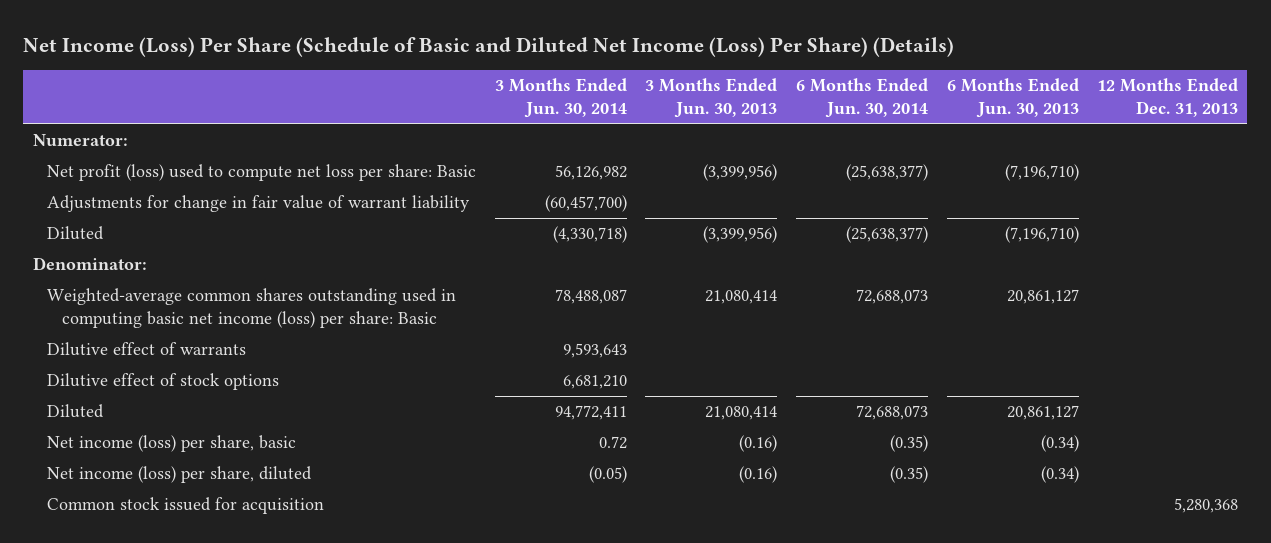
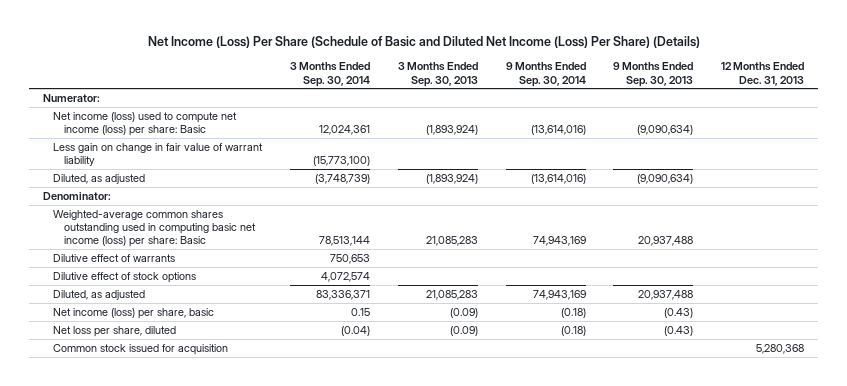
[494,77,627,119] 3 Months Ended Jun. 30, 2014 -> none
[645,77,778,119] 3 Months Ended Jun. 30, 2013 -> none
[796,77,929,119] 6 Months Ended Jun. 30, 2014 -> none
[946,77,1079,119] 6 Months Ended Jun. 30, 2013 -> none
none -> [290,62,371,87] 3 Months Ended Sep. 30, 2014
none -> [397,62,478,87] 3 Months Ended Sep. 30, 2013
none -> [505,62,586,87] 9 Months Ended Sep. 30, 2014
none -> [613,62,694,87] 9 Months Ended Sep. 30, 2013
[47,164,477,182] Net profit (loss) used to compute net loss per share: Basic -> [53,111,238,137] Net income (loss) used to compute net income (loss) per share: Basic
[47,195,471,213] Adjustments for change in fair value of warrant liability -> [53,142,264,167] Less gain on change in fair value of warrant liability
[47,226,105,241] Diluted -> [53,173,146,184] Diluted, as adjusted
[47,404,105,419] Diluted -> [53,289,146,300] Diluted, as adjusted
[47,466,313,484] Net income (loss) per share, diluted -> [53,325,177,337] Net loss per share, diluted

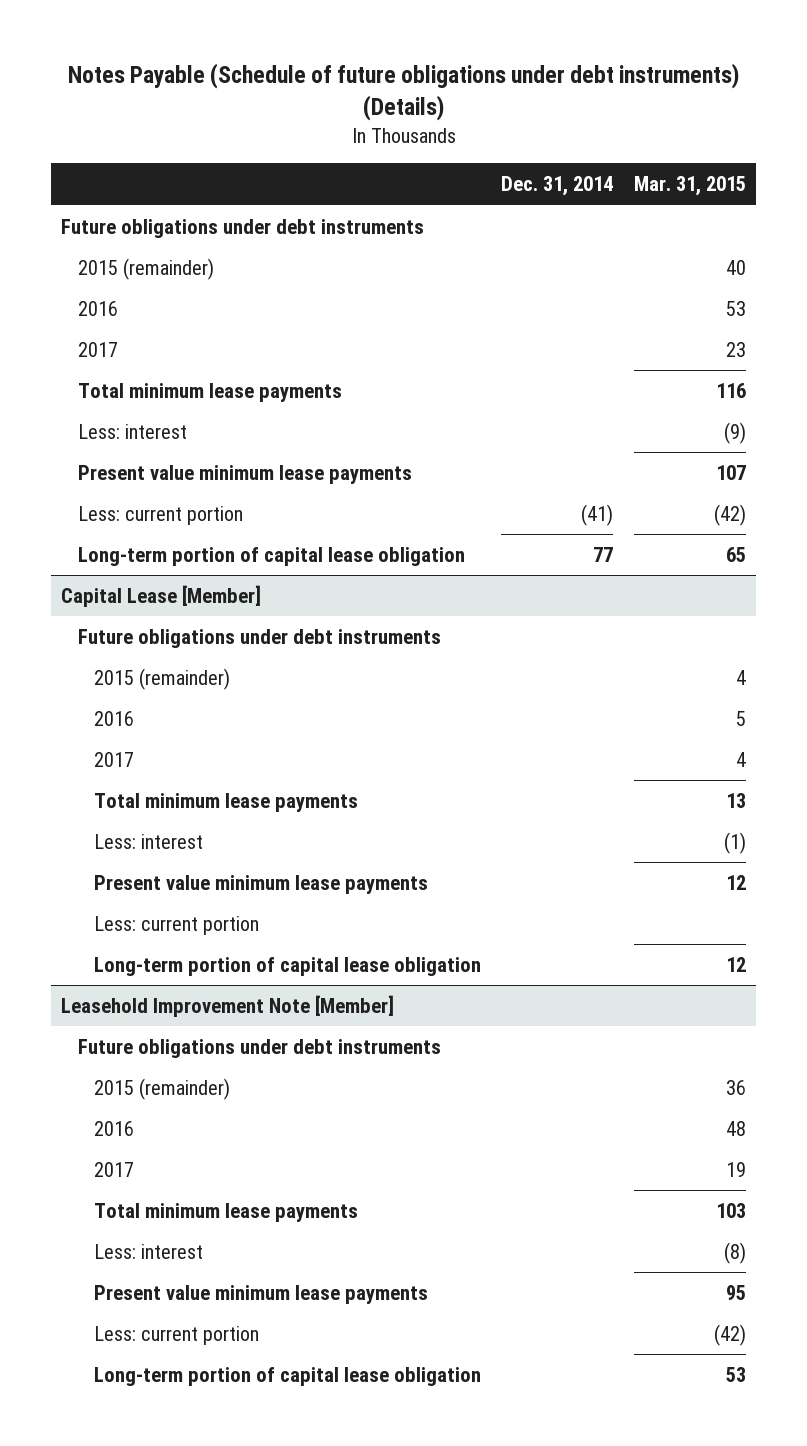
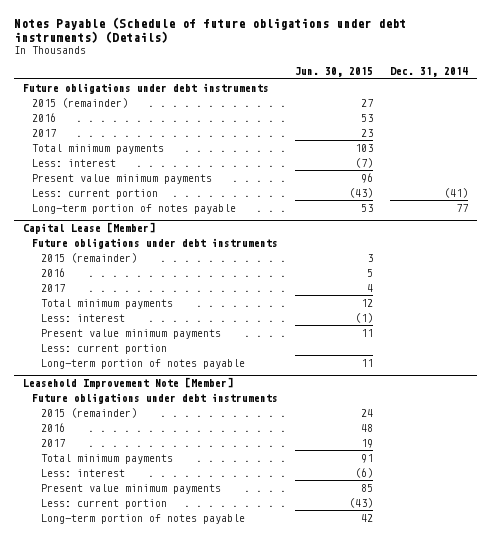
[634,176,747,197] Mar. 31, 2015 -> none
none -> [294,67,373,78] Jun. 30, 2015
[77,382,342,402] Total minimum lease payments -> [31,143,164,154] Total minimum payments
[77,464,412,484] Present value minimum lease payments -> [31,173,212,184] Present value minimum payments
[77,546,465,566] Long-term portion of capital lease obligation -> [31,203,236,214] Long-term portion of notes payable
[93,792,358,812] Total minimum lease payments -> [40,298,173,309] Total minimum payments
[93,874,428,894] Present value minimum lease payments -> [40,328,221,339] Present value minimum payments
[93,956,481,976] Long-term portion of capital lease obligation -> [40,358,245,369] Long-term portion of notes payable
[93,1202,358,1222] Total minimum lease payments -> [40,453,173,464] Total minimum payments
[93,1284,428,1304] Present value minimum lease payments -> [40,483,221,494] Present value minimum payments
[93,1366,481,1386] Long-term portion of capital lease obligation -> [40,513,245,524] Long-term portion of notes payable

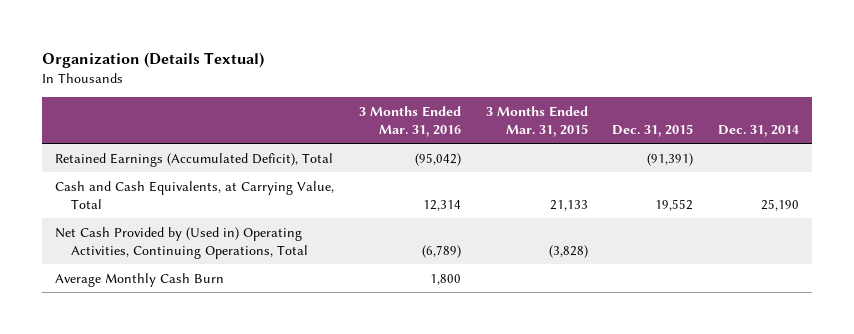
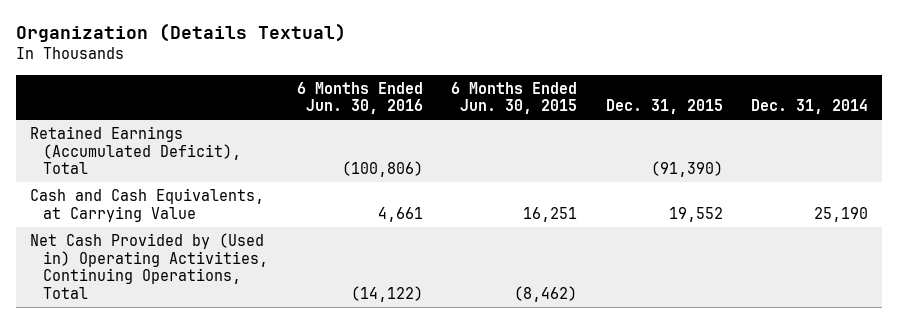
[358,106,461,137] 3 Months Ended Mar. 31, 2016 -> none
[485,106,588,137] 3 Months Ended Mar. 31, 2015 -> none
none -> [296,81,423,115] 6 Months Ended Jun. 30, 2016
none -> [451,81,578,115] 6 Months Ended Jun. 30, 2015
[647,152,694,166] (91,391) -> [650,161,723,178] (91,390)
[54,180,334,209] Cash and Cash Equivalents, at Carrying Value, Total -> [29,187,264,222] Cash and Cash Equivalents, at Carrying Value
[54,272,224,287] Average Monthly Cash Burn -> none

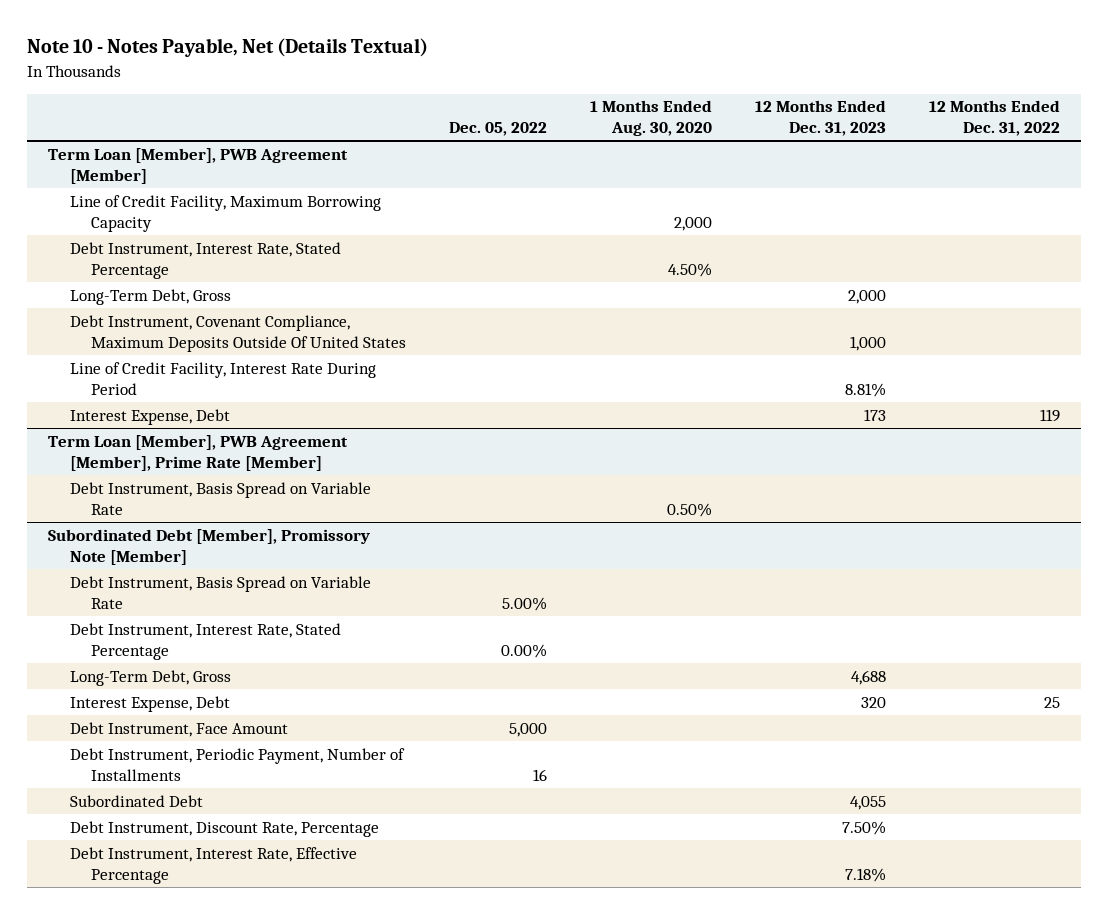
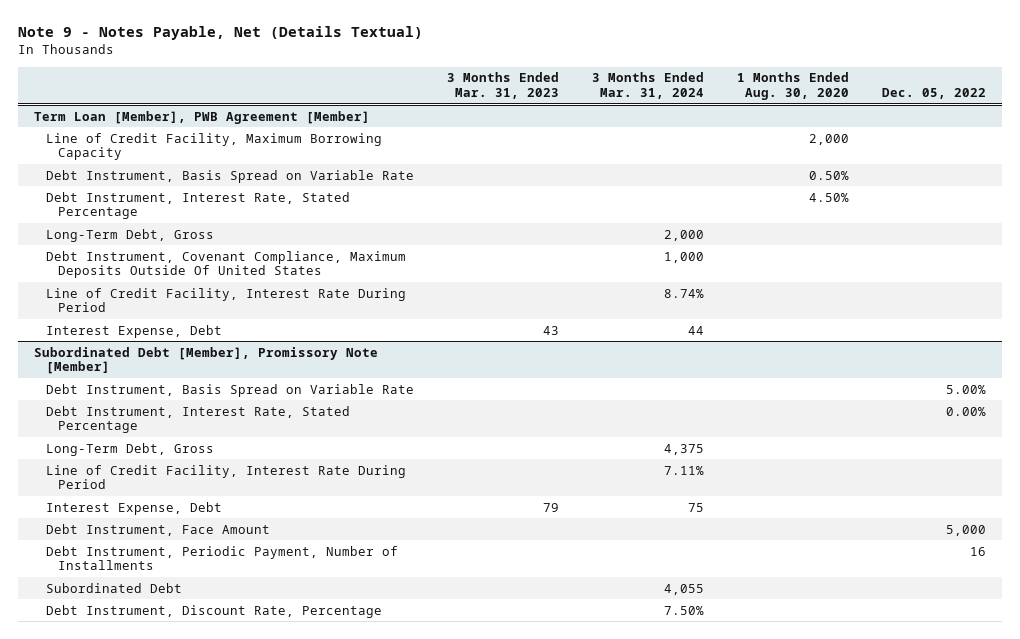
[26,38,428,58] Note 10 - Notes Payable, Net (Details Textual) -> [17,26,423,41] Note 9 - Notes Payable, Net (Details Textual)
[754,100,886,137] 12 Months Ended Dec. 31, 2023 -> none
[928,100,1060,137] 12 Months Ended Dec. 31, 2022 -> none
none -> [446,72,559,99] 3 Months Ended Mar. 31, 2023
none -> [591,72,704,99] 3 Months Ended Mar. 31, 2024
none -> [45,169,414,183] Debt Instrument, Basis Spread on Variable Rate
[48,434,349,471] Term Loan [Member], PWB Agreement [Member], Prime Rate [Member] -> none
[69,481,371,515] Debt Instrument, Basis Spread on Variable Rate -> none
none -> [45,464,406,490] Line of Credit Facility, Interest Rate During Period
[69,846,357,884] Debt Instrument, Interest Rate, Effective Percentage -> none

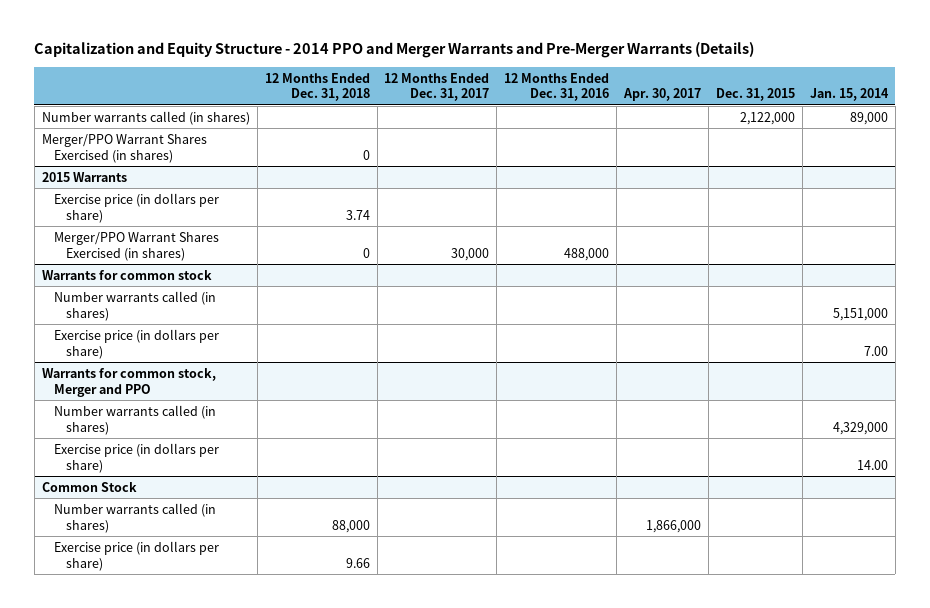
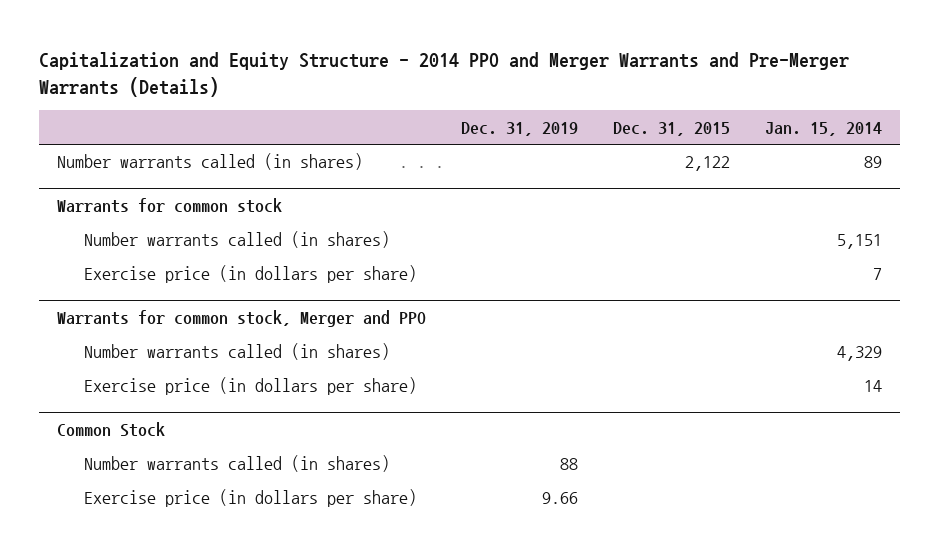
[264,72,370,102] 12 Months Ended Dec. 31, 2018 -> none
[384,72,490,102] 12 Months Ended Dec. 31, 2017 -> none
[504,72,610,102] 12 Months Ended Dec. 31, 2016 -> none
[623,88,702,102] Apr. 30, 2017 -> none
none -> [461,121,579,136] Dec. 31, 2019
[41,133,207,163] Merger/PPO Warrant Shares Exercised (in shares) -> none
[41,171,127,182] 2015 Warrants -> none
[54,192,220,223] Exercise price (in dollars per share) -> none
[54,231,220,261] Merger/PPO Warrant Shares Exercised (in shares) -> none
[740,111,796,125] 2,122,000 -> [685,156,731,172] 2,122
[849,111,888,125] 89,000 -> [864,156,883,169] 89
[832,307,888,321] 5,151,000 -> [837,234,883,250] 5,151
[863,345,888,356] 7.00 -> [873,268,883,281] 7
[832,421,888,435] 4,329,000 -> [837,346,883,362] 4,329
[856,459,888,470] 14.00 -> [864,380,883,393] 14

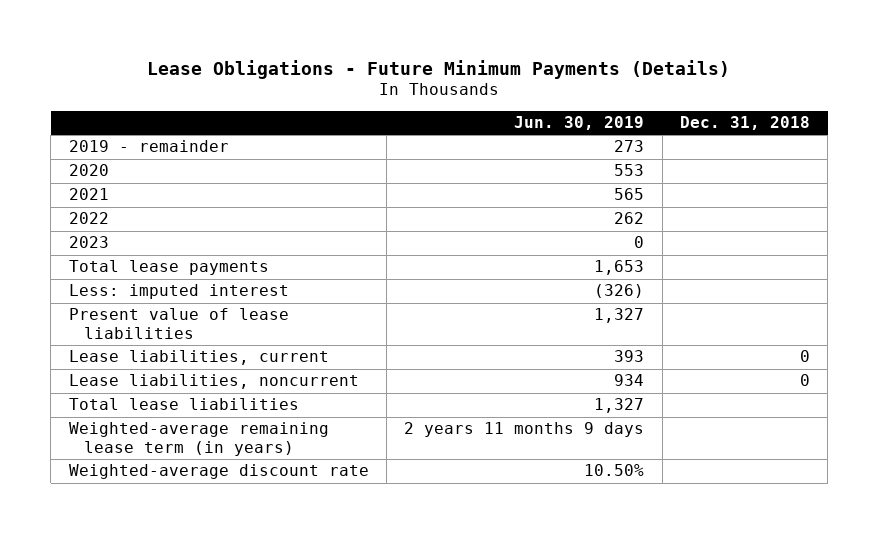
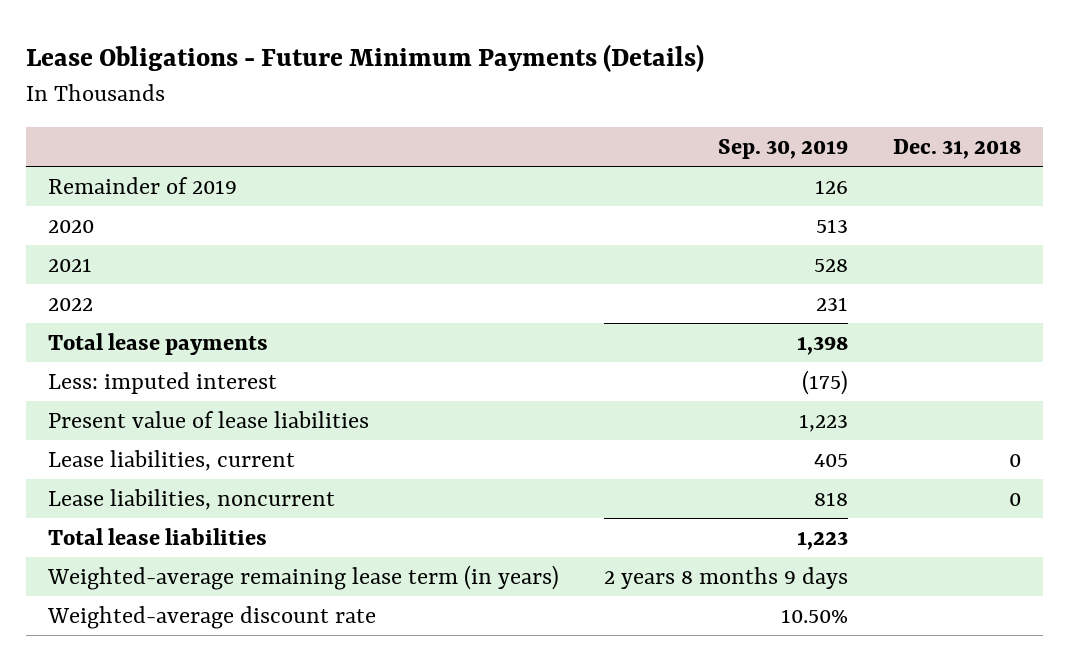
[514,116,645,131] Jun. 30, 2019 -> none
none -> [717,139,848,160] Sep. 30, 2019
[68,140,229,153] 2019 - remainder -> [47,176,237,194] Remainder of 2019
[68,236,109,249] 2023 -> none

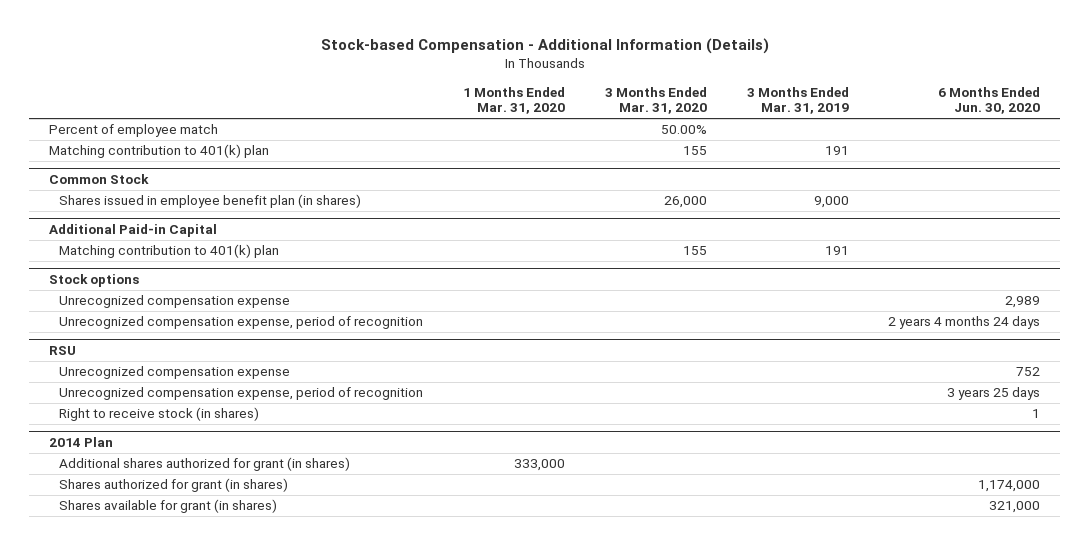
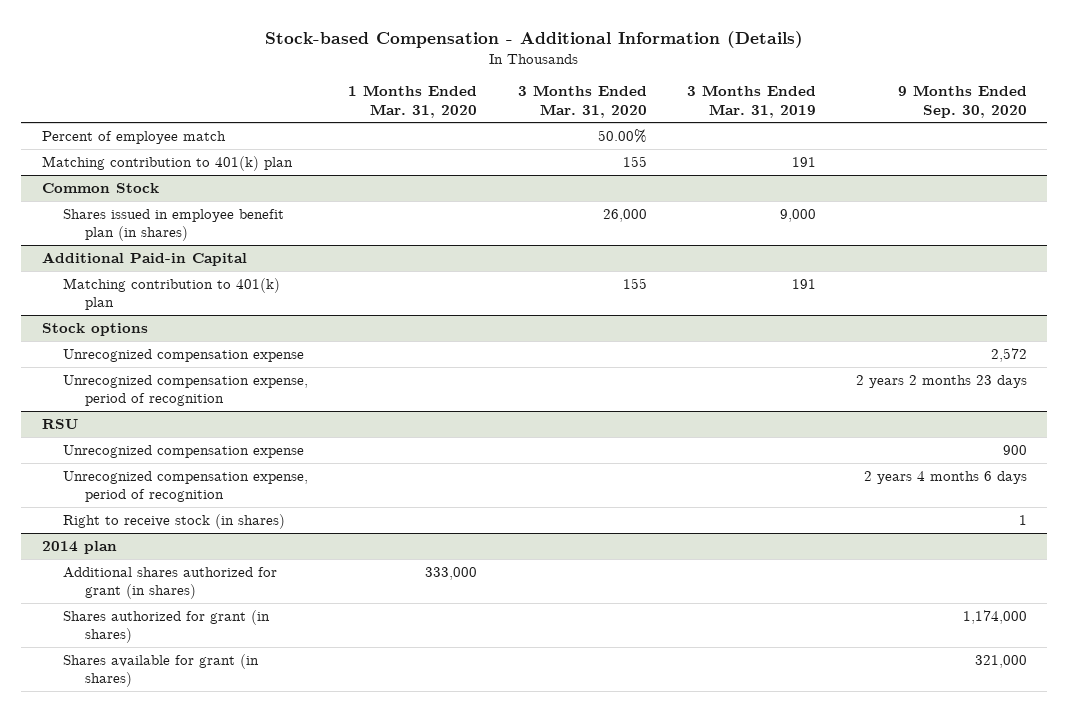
[938,86,1041,115] 6 Months Ended Jun. 30, 2020 -> none
none -> [898,85,1028,118] 9 Months Ended Sep. 30, 2020
[49,437,114,448] 2014 Plan -> [41,540,117,554] 2014 plan

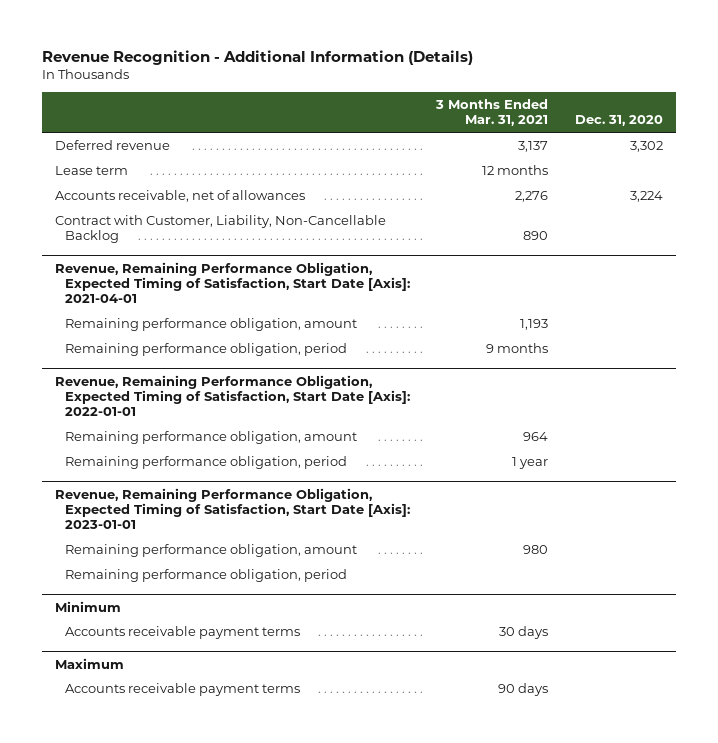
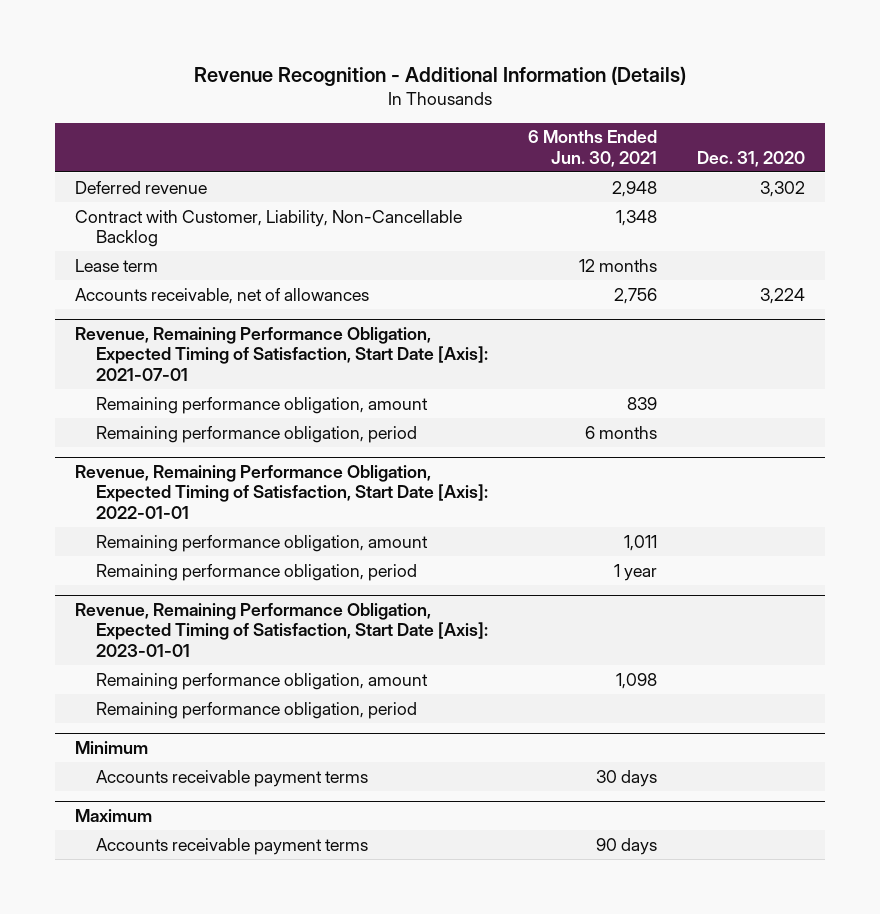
[435,98,549,127] 3 Months Ended Mar. 31, 2021 -> none
none -> [527,130,657,167] 6 Months Ended Jun. 30, 2021
[54,214,386,244] Contract with Customer, Liability, Non-Cancellable Backlog -> [75,209,463,248] Contract with Customer, Liability, Non-Cancellable Backlog
[54,261,410,304] Revenue, Remaining Performance Obligation, Expected Timing of Satisfaction, Start Date [Axis]: 2021-04-01 -> none
[64,317,357,331] Remaining performance obligation, amount -> none
[64,342,347,356] Remaining performance obligation, period -> none
none -> [75,327,488,381] Revenue, Remaining Performance Obligation, Expected Timing of Satisfaction, Start Date [Axis]: 2021-07-01
none -> [95,396,428,414] Remaining performance obligation, amount
none -> [95,425,417,443] Remaining performance obligation, period

